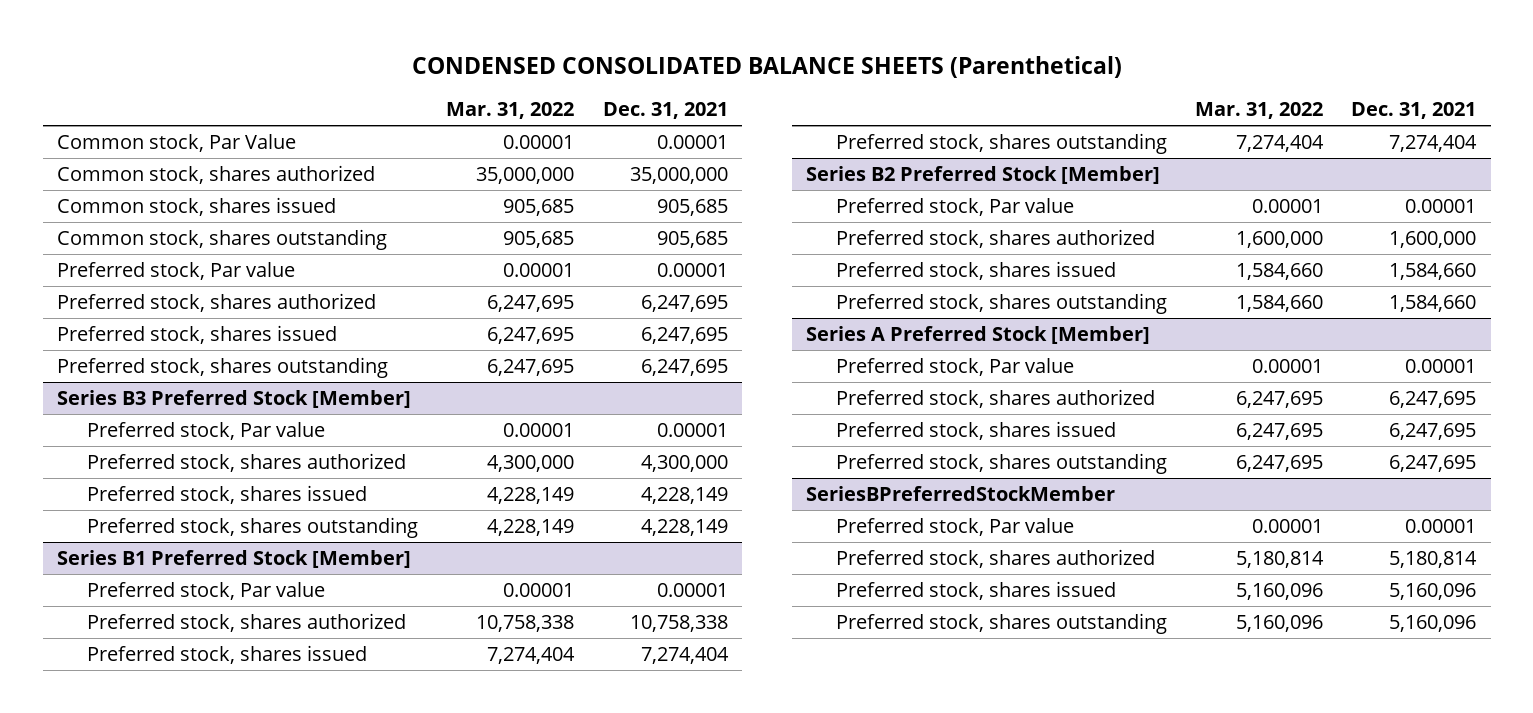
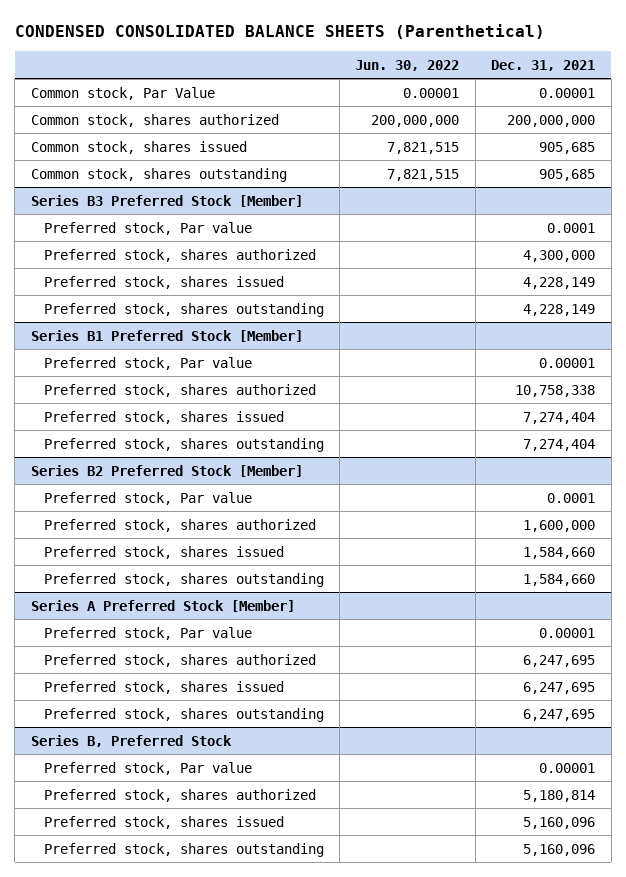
[446,102,575,120] Mar. 31, 2022 -> none
none -> [355,59,460,71] Jun. 30, 2022
[629,167,728,185] 35,000,000 -> [507,114,596,127] 200,000,000
[56,262,295,281] Preferred stock, Par value -> none
[56,293,376,313] Preferred stock, shares authorized -> none
[56,325,337,345] Preferred stock, shares issued -> none
[56,357,388,379] Preferred stock, shares outstanding -> none
[656,423,728,438] 0.00001 -> [547,222,596,233] 0.0001
[1405,199,1477,214] 0.00001 -> [547,492,596,503] 0.0001
[805,486,1115,502] SeriesBPreferredStockMember -> [30,734,232,747] Series B, Preferred Stock

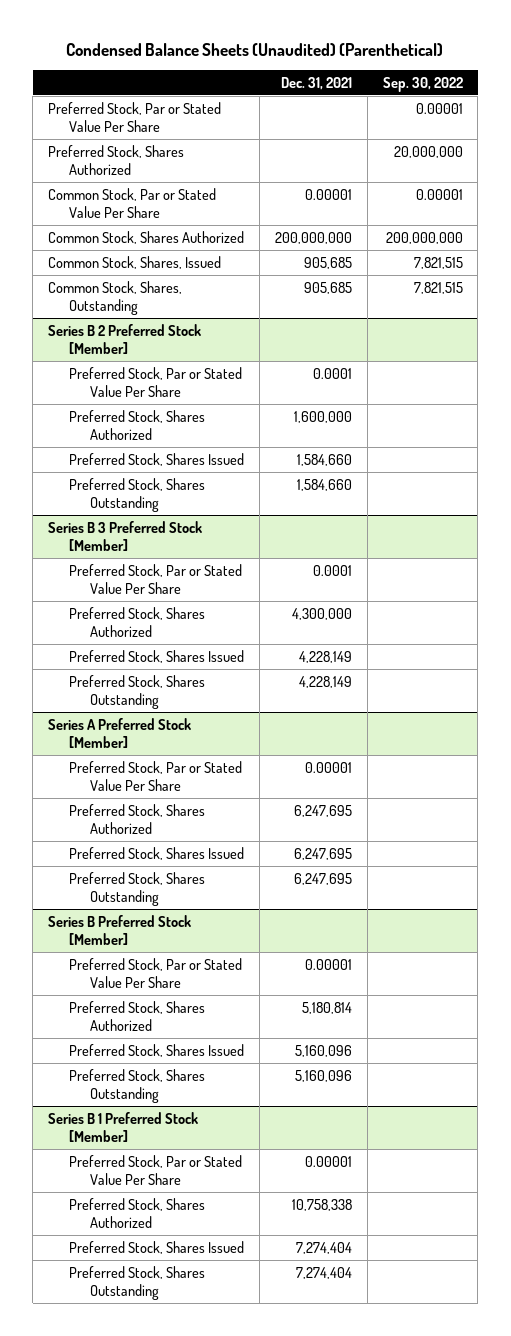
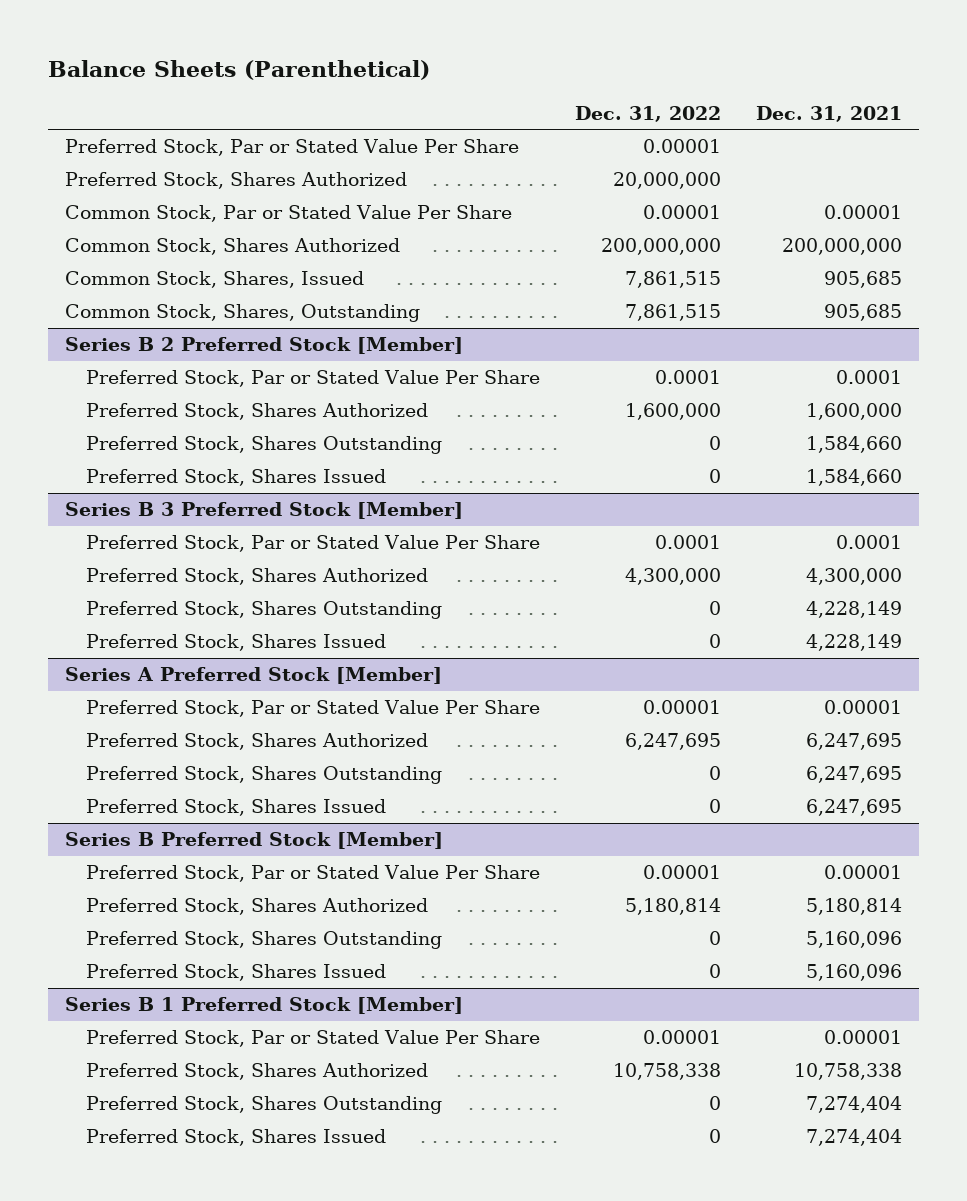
[66,42,444,56] Condensed Balance Sheets (Unaudited) (Parenthetical) -> [47,60,430,81] Balance Sheets (Parenthetical)
[382,76,463,92] Sep. 30, 2022 -> none
none -> [575,105,722,122] Dec. 31, 2022
[69,452,245,466] Preferred Stock, Shares Issued -> [86,469,387,487] Preferred Stock, Shares Issued
[69,649,245,663] Preferred Stock, Shares Issued -> [86,634,387,652] Preferred Stock, Shares Issued
[69,846,245,860] Preferred Stock, Shares Issued -> [86,799,387,817] Preferred Stock, Shares Issued
[69,1043,245,1057] Preferred Stock, Shares Issued -> [86,964,387,982] Preferred Stock, Shares Issued
[69,1240,245,1254] Preferred Stock, Shares Issued -> [86,1129,387,1147] Preferred Stock, Shares Issued

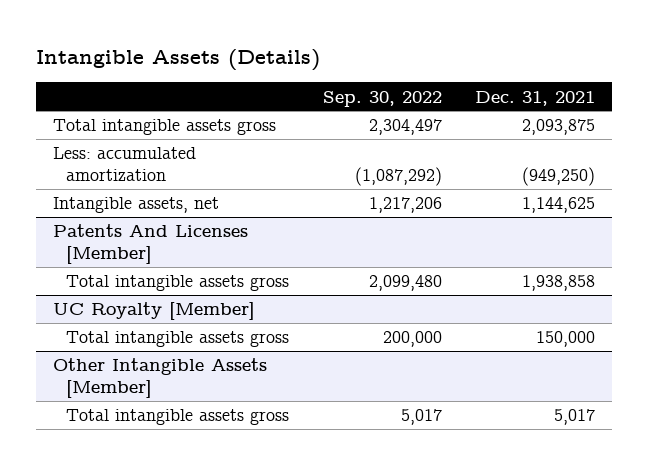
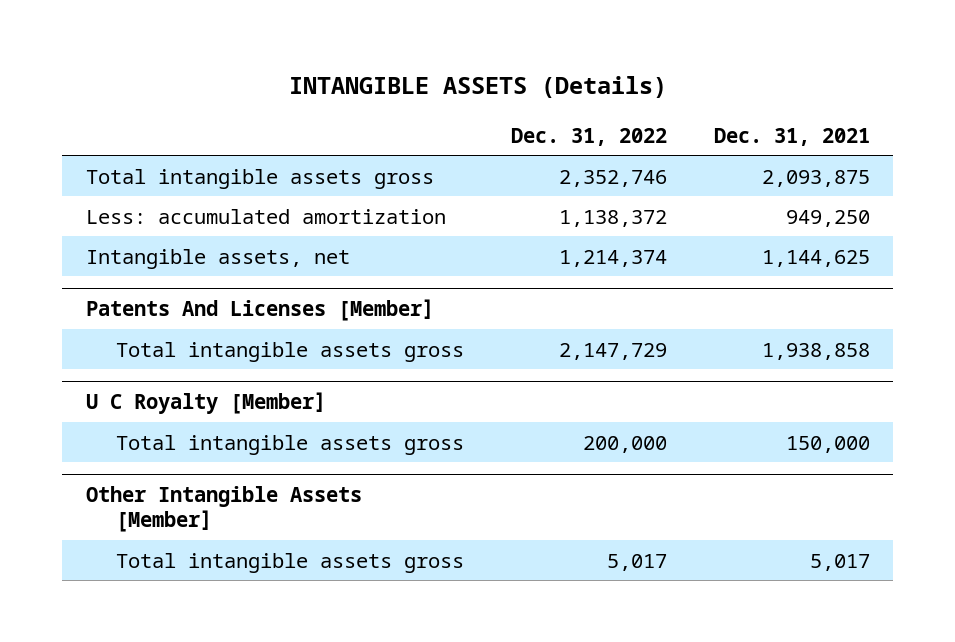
[36,49,321,72] Intangible Assets (Details) -> [288,76,667,99] INTANGIBLE ASSETS (Details)
[322,90,442,107] Sep. 30, 2022 -> none
none -> [510,127,667,146] Dec. 31, 2022
[522,167,596,187] (949,250) -> [785,209,870,227] 949,250
[53,302,256,321] UC Royalty [Member] -> [85,392,326,415] U C Royalty [Member]

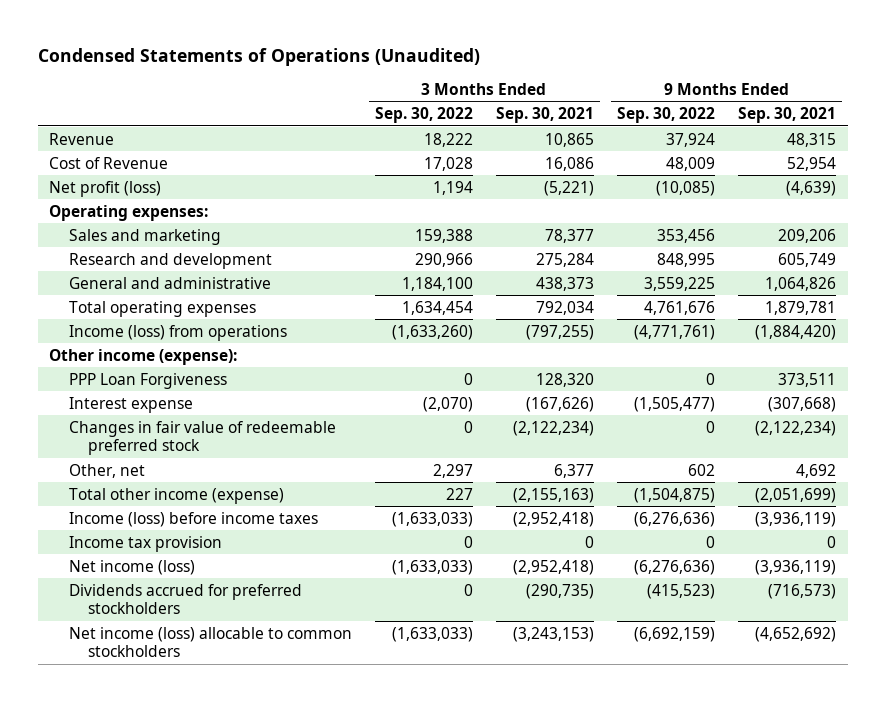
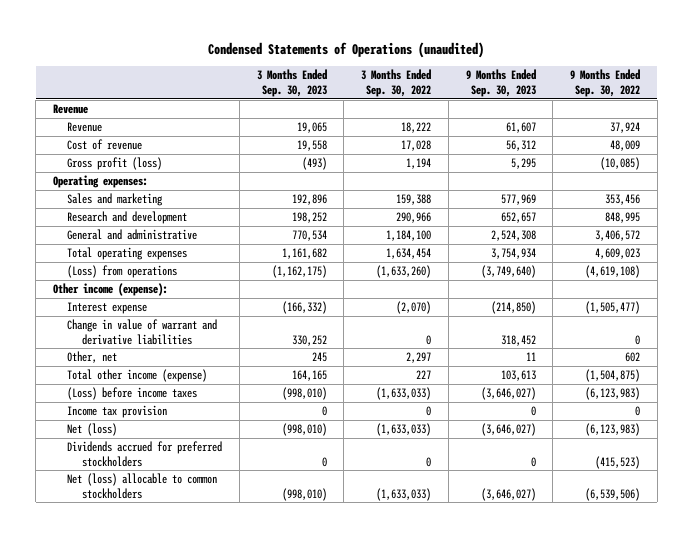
[37,47,480,66] Condensed Statements of Operations (Unaudited) -> [208,42,485,59] Condensed Statements of Operations (unaudited)
[495,106,594,123] Sep. 30, 2021 -> none
[738,106,837,123] Sep. 30, 2021 -> none
none -> [256,69,327,97] 3 Months Ended Sep. 30, 2023
none -> [465,69,536,97] 9 Months Ended Sep. 30, 2023
none -> [52,104,88,115] Revenue
[49,156,169,169] Cost of Revenue -> [67,139,143,151] Cost of revenue
[49,180,162,197] Net profit (loss) -> [67,157,163,171] Gross profit (loss)
[644,276,716,291] 3,559,225 -> [594,230,640,242] 3,406,572
[644,300,716,315] 4,761,676 -> [594,248,640,260] 4,609,023
[68,324,287,341] Income (loss) from operations -> [67,265,178,279] (Loss) from operations
[634,324,716,340] (4,771,761) -> [584,265,640,279] (4,619,108)
[68,372,227,389] PPP Loan Forgiveness -> none
[68,420,336,455] Changes in fair value of redeemable preferred stock -> none
none -> [67,319,218,345] Change in value of warrant and derivative liabilities
[68,511,318,527] Income (loss) before income taxes -> [67,387,198,401] (Loss) before income taxes
[634,511,716,527] (6,276,636) -> [584,387,640,401] (6,123,983)
[68,559,195,575] Net income (loss) -> [67,423,118,437] Net (loss)
[634,559,716,575] (6,276,636) -> [584,423,640,437] (6,123,983)
[68,626,352,657] Net income (loss) allocable to common stockholders -> [67,473,218,499] Net (loss) allocable to common stockholders
[634,626,716,642] (6,692,159) -> [584,487,640,501] (6,539,506)

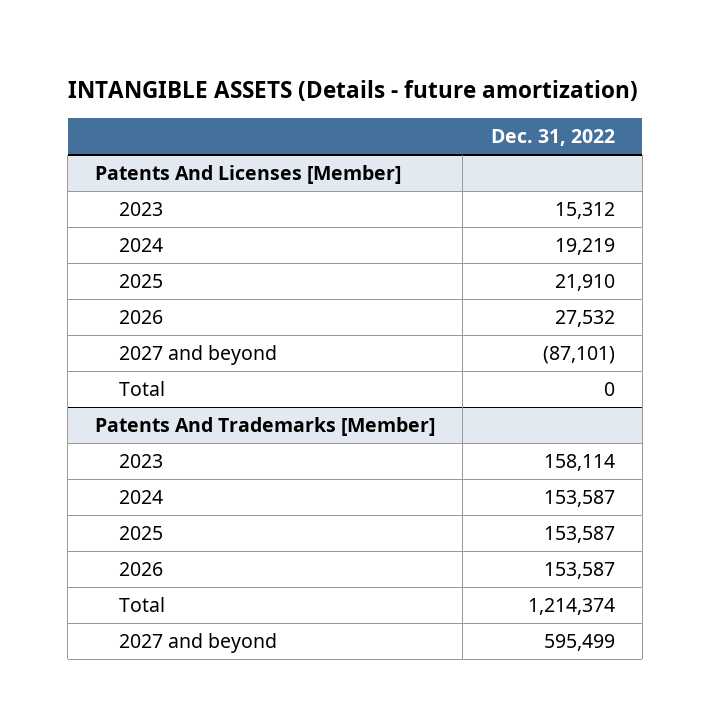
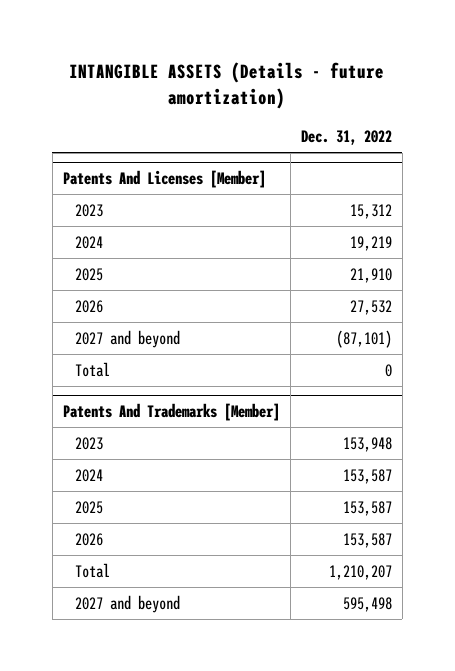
[543,454,615,472] 158,114 -> [342,436,392,452] 153,948
[527,598,615,616] 1,214,374 -> [328,564,392,580] 1,210,207
[543,634,615,652] 595,499 -> [342,596,392,612] 595,498

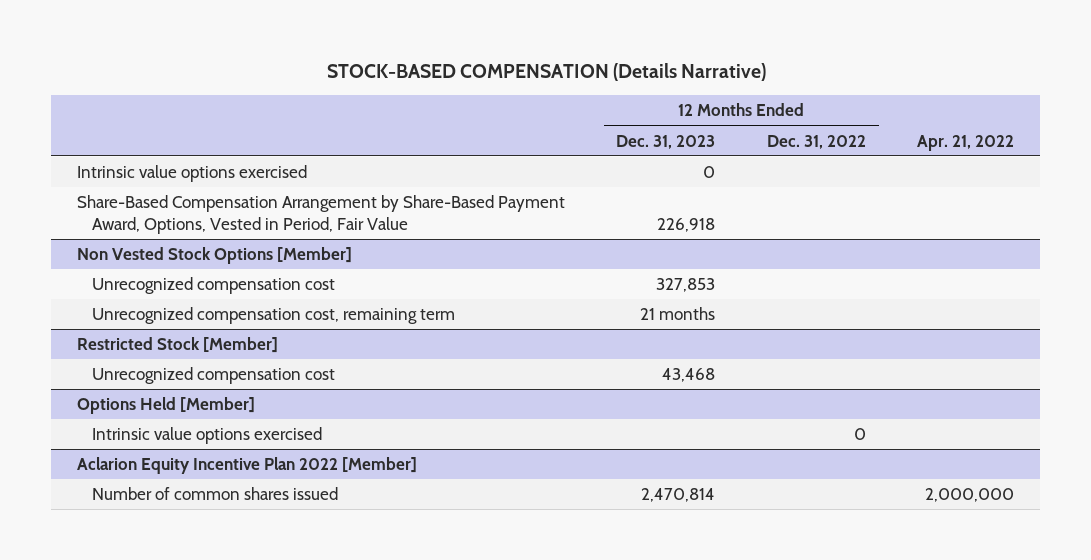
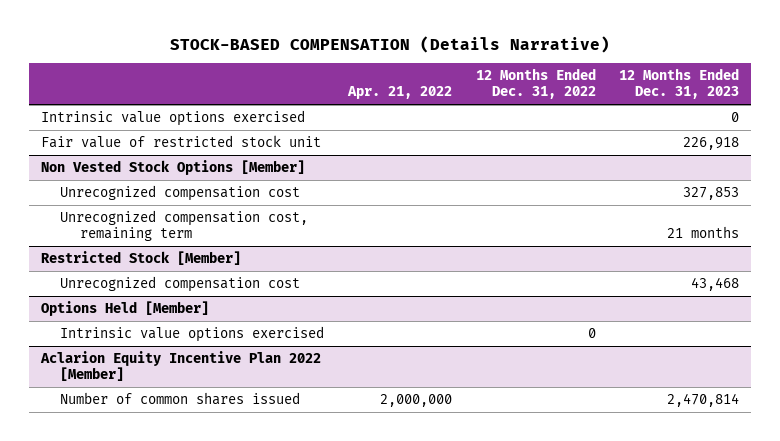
[76,195,565,234] Share-Based Compensation Arrangement by Share-Based Payment Award, Options, Vested in Period, Fair Value -> [40,135,321,149] Fair value of restricted stock unit

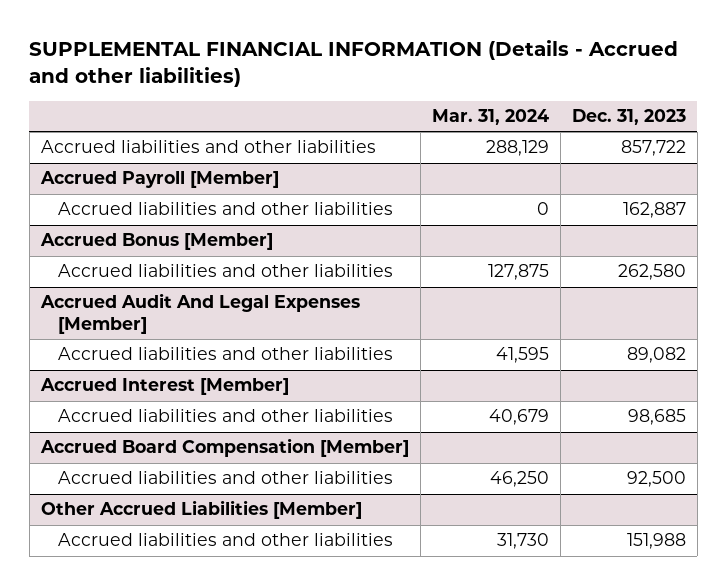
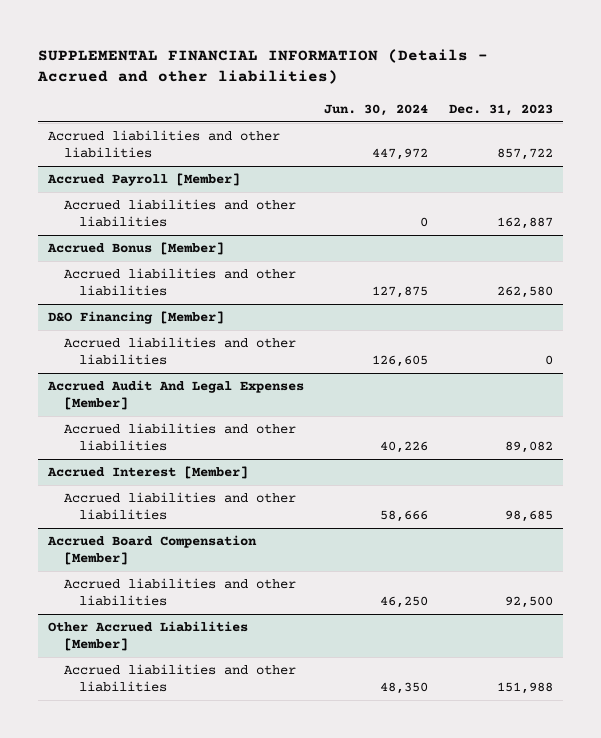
[431,109,549,126] Mar. 31, 2024 -> none
none -> [324,103,429,116] Jun. 30, 2024
none -> [47,311,224,325] D&O Financing [Member]
none -> [63,337,296,365] Accrued liabilities and other liabilities

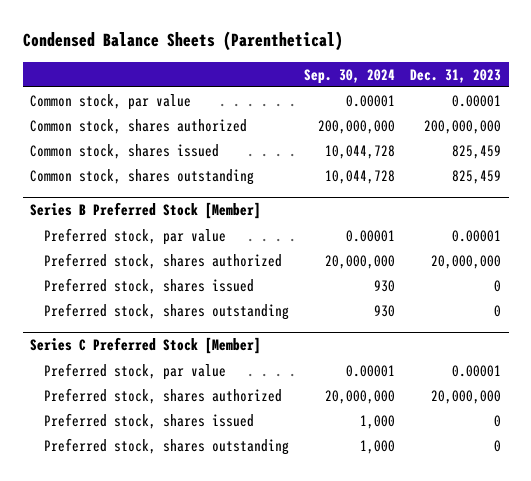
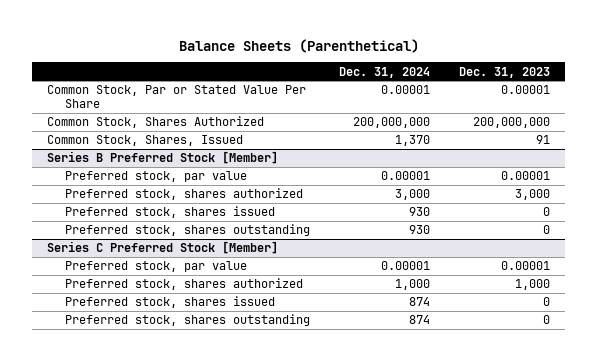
[22,31,343,52] Condensed Balance Sheets (Parenthetical) -> [178,38,419,53] Balance Sheets (Parenthetical)
[303,68,395,84] Sep. 30, 2024 -> none
none -> [339,66,431,78] Dec. 31, 2024
[30,169,255,186] Common stock, shares outstanding -> none
[30,94,192,111] Common stock, par value -> [46,85,306,108] Common Stock, Par or Stated Value Per Share
[30,119,248,135] Common stock, shares authorized -> [46,116,264,129] Common Stock, Shares Authorized
[30,144,220,160] Common stock, shares issued -> [46,135,243,147] Common Stock, Shares, Issued
[452,145,502,160] 825,459 -> [536,135,551,145] 91
[431,255,502,270] 20,000,000 -> [515,189,551,201] 3,000
[431,390,502,405] 20,000,000 -> [515,279,551,291] 1,000

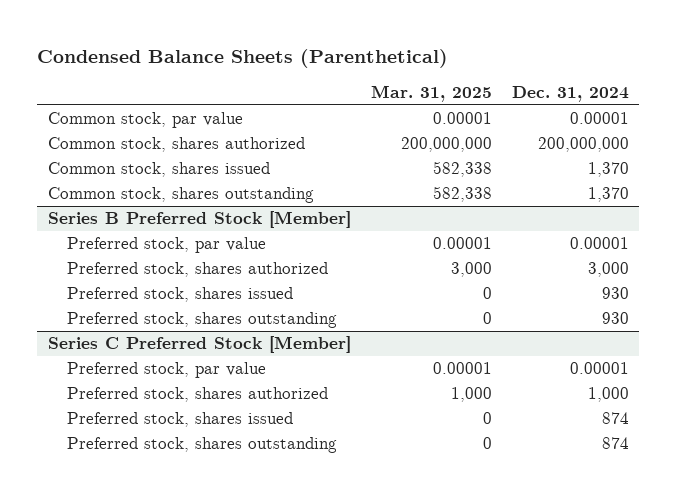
[178,38,419,53] Balance Sheets (Parenthetical) -> [37,48,449,68] Condensed Balance Sheets (Parenthetical)
[459,66,551,78] Dec. 31, 2023 -> none
none -> [370,84,492,102] Mar. 31, 2025
[46,85,306,108] Common Stock, Par or Stated Value Per Share -> [47,112,243,129] Common stock, par value
[46,116,264,129] Common Stock, Shares Authorized -> [47,137,305,153] Common stock, shares authorized
[46,135,243,147] Common Stock, Shares, Issued -> [47,162,270,178] Common stock, shares issued
none -> [47,187,314,204] Common stock, shares outstanding

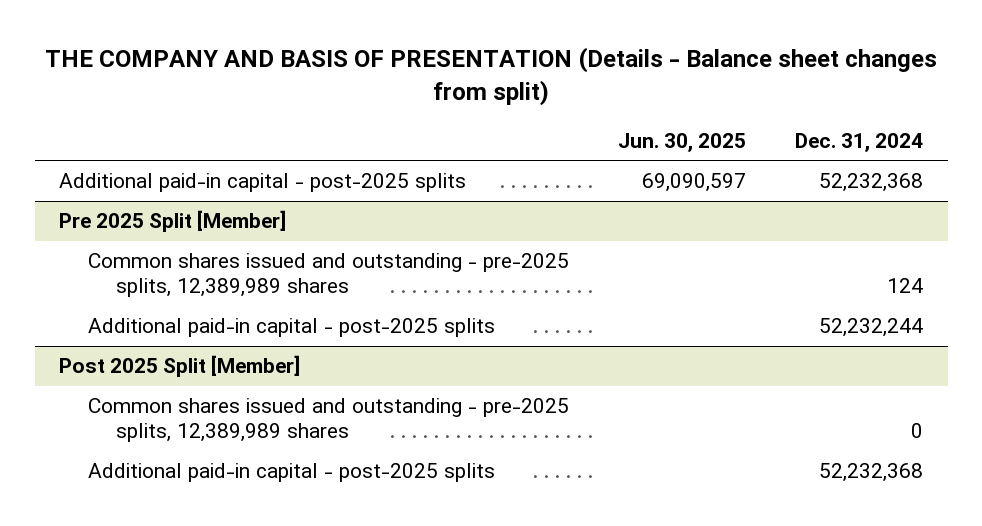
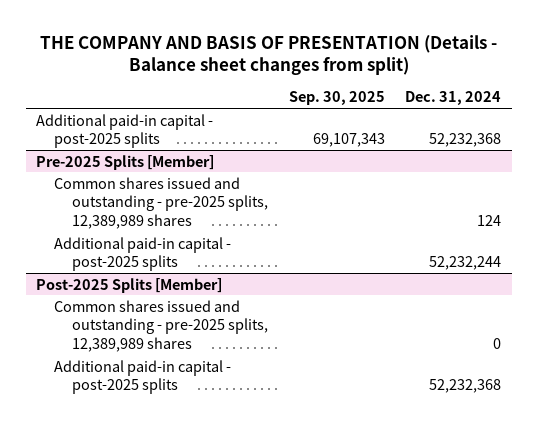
[617,132,746,152] Jun. 30, 2025 -> none
none -> [288,91,385,106] Sep. 30, 2025
[59,210,287,233] Pre 2025 Split [Member] -> [36,154,215,170] Pre-2025 Splits [Member]
[59,355,301,378] Post 2025 Split [Member] -> [36,277,223,293] Post-2025 Splits [Member]

